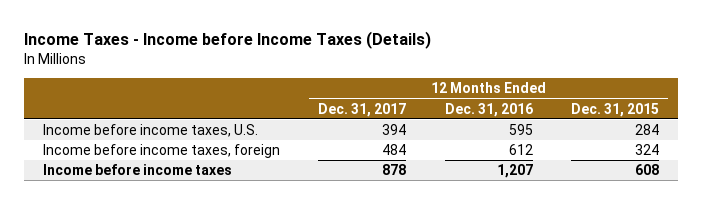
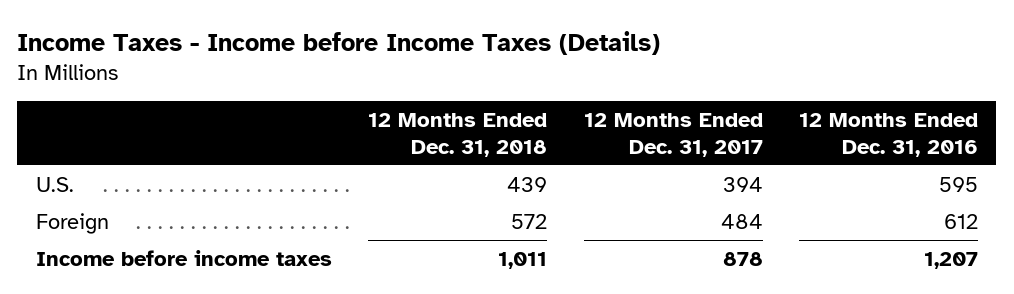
[570,102,659,117] Dec. 31, 2015 -> none
none -> [368,112,548,157] 12 Months Ended Dec. 31, 2018
[42,124,258,138] Income before income taxes, U.S. -> [35,176,74,192] U.S.
[42,144,280,159] Income before income taxes, foreign -> [35,212,109,234] Foreign

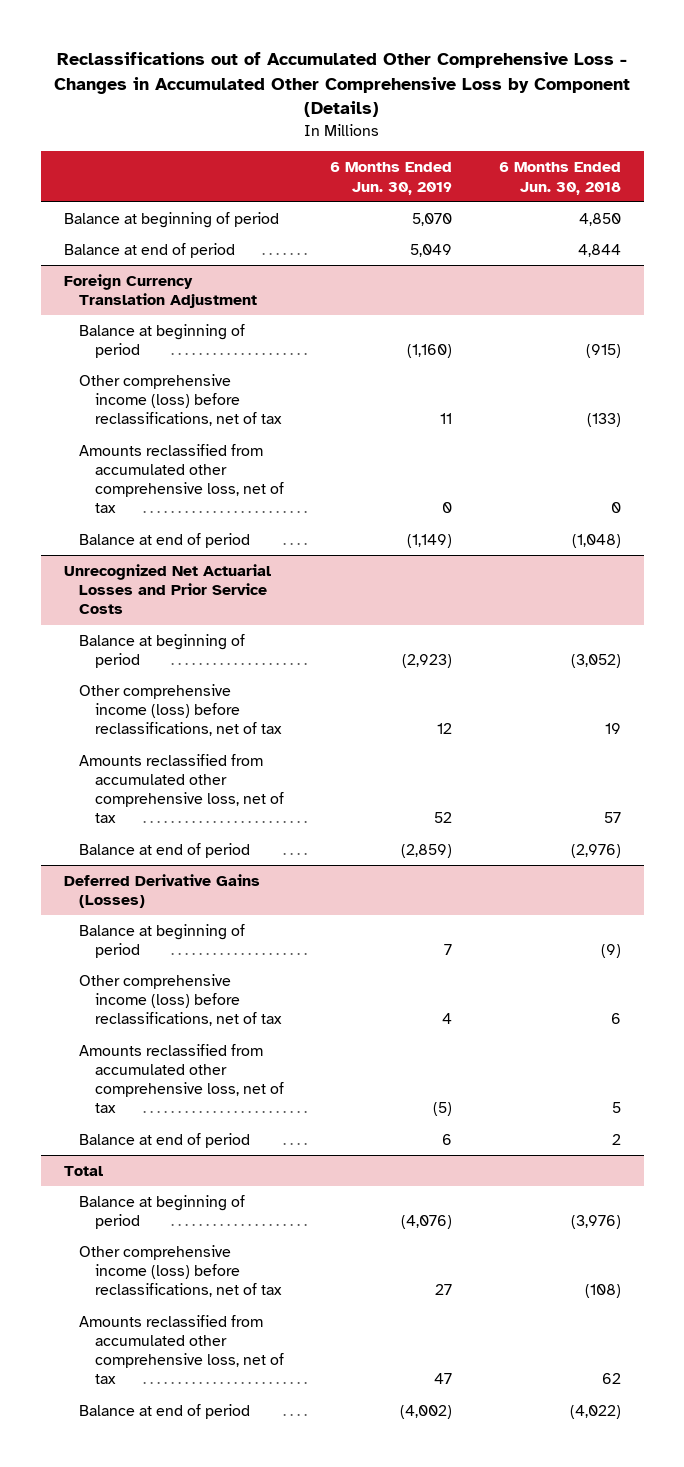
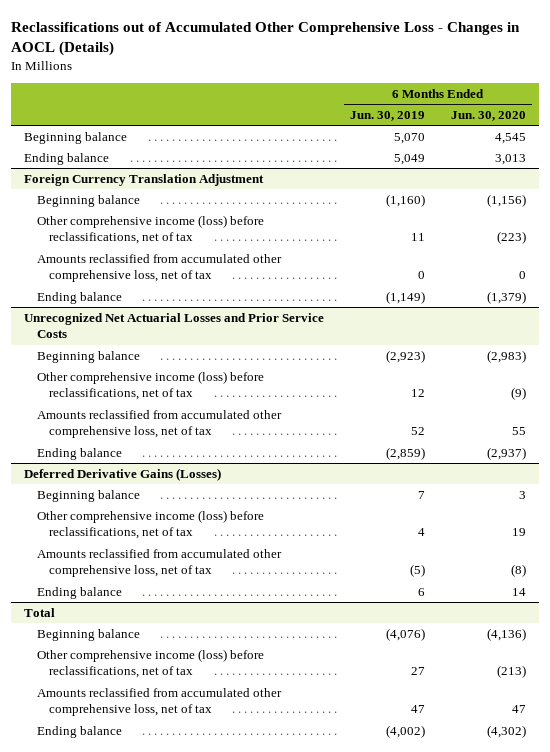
[54,52,631,118] Reclassifications out of Accumulated Other Comprehensive Loss - Changes in Accumulated Other Comprehensive Loss by Component (Details) -> [11,21,521,56] Reclassifications out of Accumulated Other Comprehensive Loss - Changes in AOCL (Details)
[498,162,621,195] 6 Months Ended Jun. 30, 2018 -> none
none -> [450,110,526,121] Jun. 30, 2020
[63,212,279,229] Balance at beginning of period -> [24,131,128,144] Beginning balance
[63,243,235,259] Balance at end of period -> [24,152,110,165] Ending balance
[79,324,246,359] Balance at beginning of period -> [36,194,140,207] Beginning balance
[79,533,251,549] Balance at end of period -> [36,291,122,304] Ending balance
[79,634,246,669] Balance at beginning of period -> [36,350,140,363] Beginning balance
[79,843,251,859] Balance at end of period -> [36,447,122,460] Ending balance
[79,924,246,959] Balance at beginning of period -> [36,489,140,502] Beginning balance
[79,1133,251,1149] Balance at end of period -> [36,586,122,599] Ending balance
[79,1195,246,1230] Balance at beginning of period -> [36,628,140,641] Beginning balance
[79,1404,251,1420] Balance at end of period -> [36,725,122,738] Ending balance

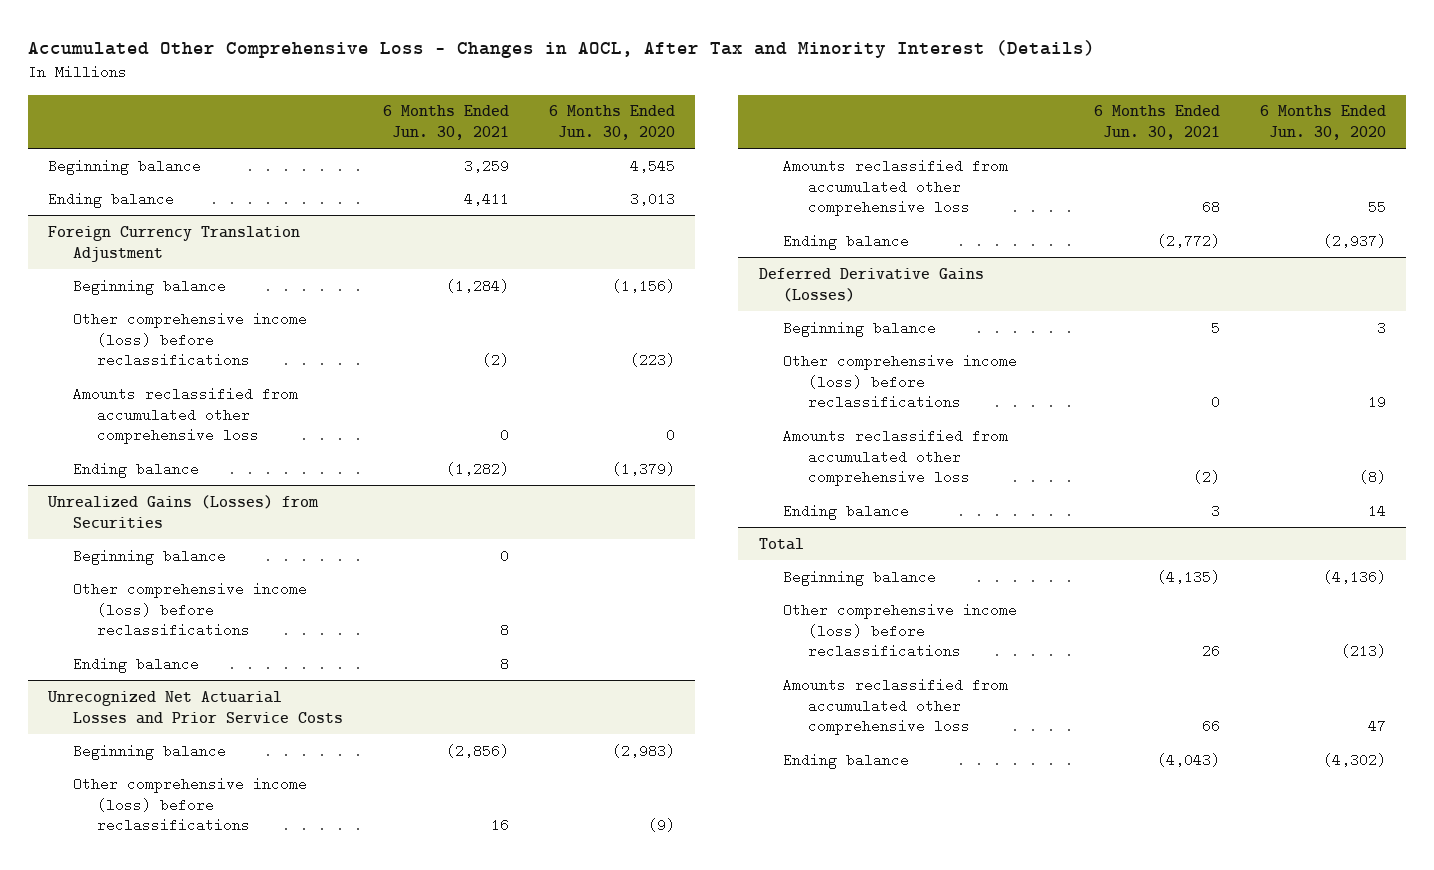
[11,21,521,56] Reclassifications out of Accumulated Other Comprehensive Loss - Changes in AOCL (Details) -> [27,40,1095,59] Accumulated Other Comprehensive Loss - Changes in AOCL, After Tax and Minority Interest (Details)
[350,110,426,121] Jun. 30, 2019 -> none
none -> [382,105,509,141] 6 Months Ended Jun. 30, 2021
[36,214,264,245] Other comprehensive income (loss) before reclassifications, net of tax -> [72,311,307,368] Other comprehensive income (loss) before reclassifications
[36,253,282,283] Amounts reclassified from accumulated other comprehensive loss, net of tax -> [72,386,298,445] Amounts reclassified from accumulated other comprehensive loss
none -> [46,494,319,528] Unrealized Gains (Losses) from Securities
none -> [72,548,226,565] Beginning balance
none -> [72,581,307,638] Other comprehensive income (loss) before reclassifications
none -> [72,656,199,673] Ending balance
[36,370,264,401] Other comprehensive income (loss) before reclassifications, net of tax -> [72,776,307,833] Other comprehensive income (loss) before reclassifications
[36,409,282,439] Amounts reclassified from accumulated other comprehensive loss, net of tax -> [783,158,1009,217] Amounts reclassified from accumulated other comprehensive loss
[36,509,264,540] Other comprehensive income (loss) before reclassifications, net of tax -> [783,353,1018,410] Other comprehensive income (loss) before reclassifications
[36,548,282,578] Amounts reclassified from accumulated other comprehensive loss, net of tax -> [783,428,1009,487] Amounts reclassified from accumulated other comprehensive loss
[36,648,264,679] Other comprehensive income (loss) before reclassifications, net of tax -> [783,602,1018,659] Other comprehensive income (loss) before reclassifications
[36,687,282,717] Amounts reclassified from accumulated other comprehensive loss, net of tax -> [783,677,1009,736] Amounts reclassified from accumulated other comprehensive loss

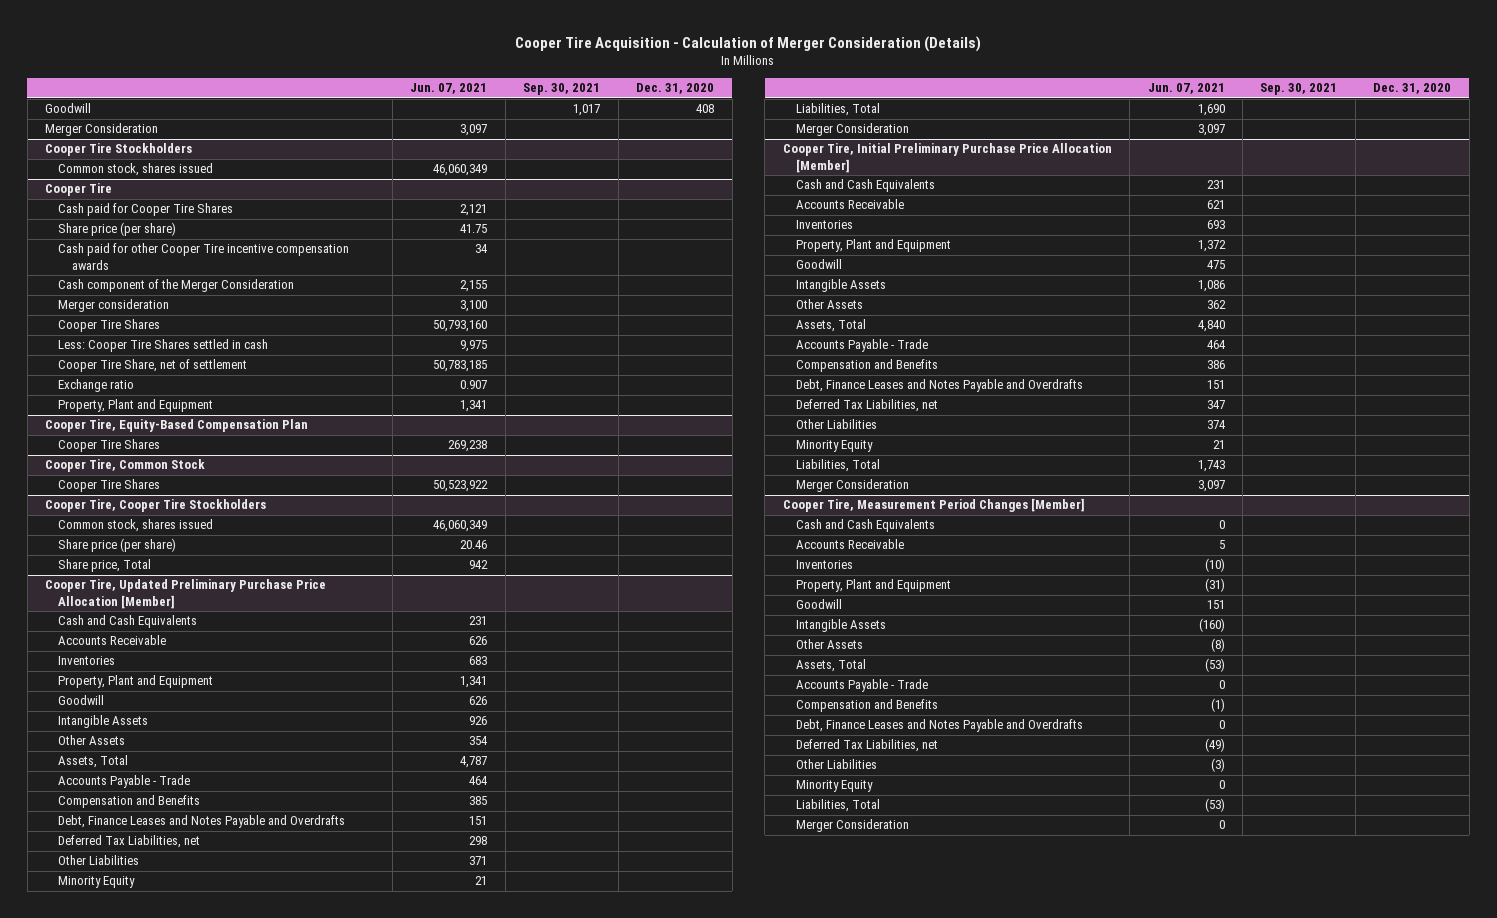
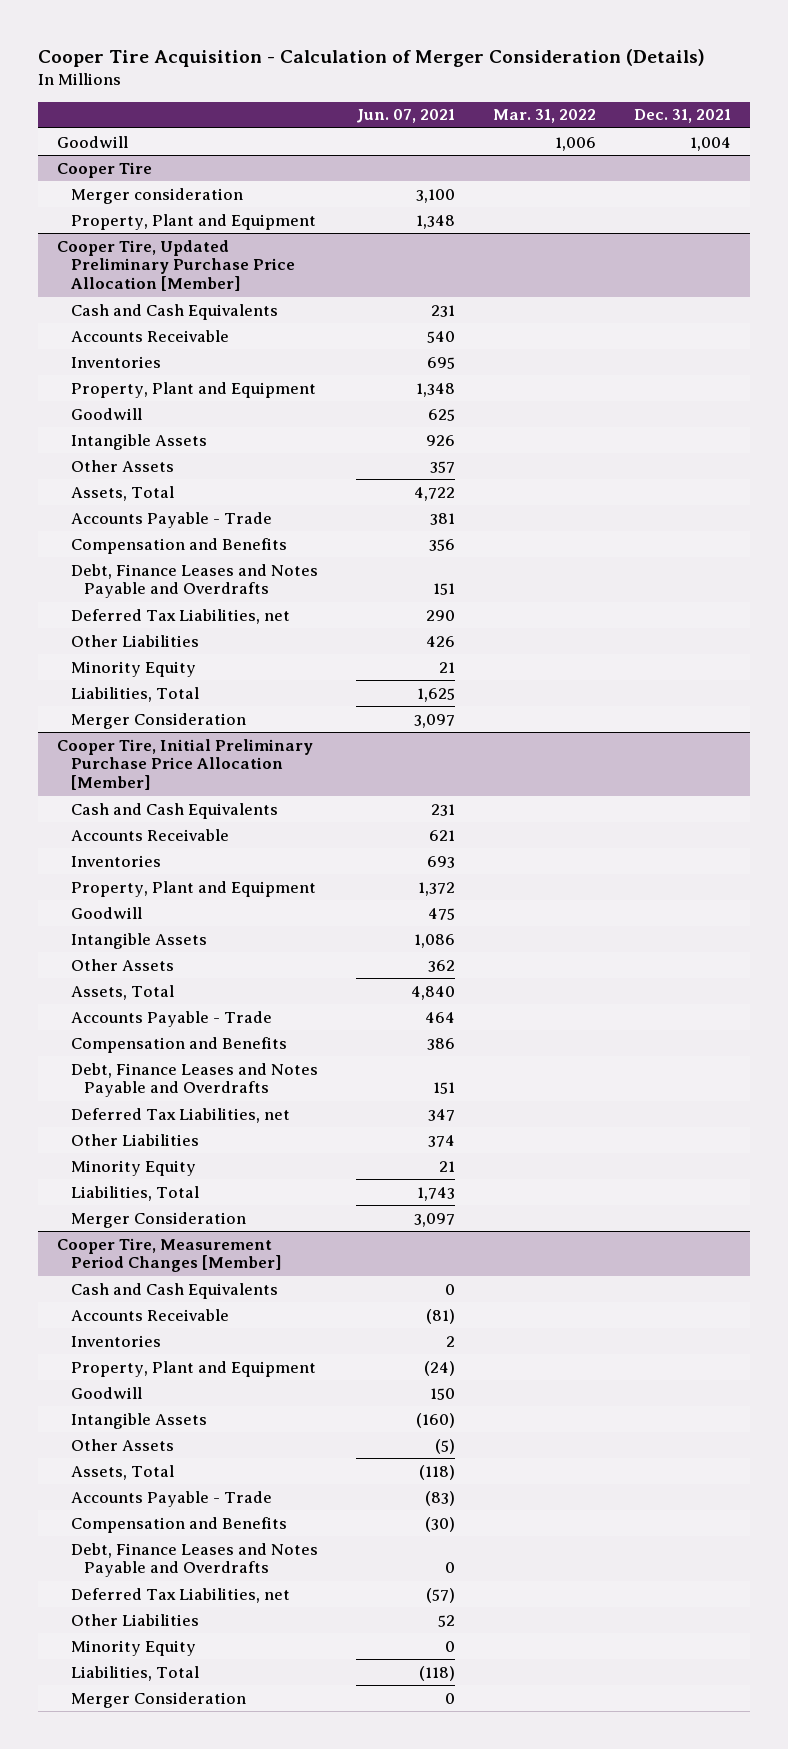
[523,83,601,96] Sep. 30, 2021 -> none
[636,83,715,95] Dec. 31, 2020 -> none
none -> [492,109,596,124] Mar. 31, 2022
none -> [634,109,732,124] Dec. 31, 2021
[45,123,159,137] Merger Consideration -> none
[45,143,193,157] Cooper Tire Stockholders -> none
[58,163,214,177] Common stock, shares issued -> none
[58,203,234,217] Cash paid for Cooper Tire Shares -> none
[58,222,177,237] Share price (per share) -> none
[58,243,350,270] Cash paid for other Cooper Tire incentive compensation awards -> none
[58,279,295,293] Cash component of the Merger Consideration -> none
[58,319,161,333] Cooper Tire Shares -> none
[58,339,269,353] Less: Cooper Tire Shares settled in cash -> none
[58,359,248,373] Cooper Tire Share, net of settlement -> none
[58,379,135,393] Exchange ratio -> none
[45,419,309,433] Cooper Tire, Equity-Based Compensation Plan -> none
[58,439,161,453] Cooper Tire Shares -> none
[45,459,206,473] Cooper Tire, Common Stock -> none
[58,479,161,493] Cooper Tire Shares -> none
[45,499,267,513] Cooper Tire, Cooper Tire Stockholders -> none
[58,519,214,533] Common stock, shares issued -> none
[58,538,177,553] Share price (per share) -> none
[58,559,152,573] Share price, Total -> none
[460,400,488,413] 1,341 -> [415,214,455,229] 1,348
[469,636,488,646] 626 -> [426,330,455,343] 540
[469,656,488,666] 683 -> [426,356,455,369] 695
[460,676,488,689] 1,341 -> [415,382,455,397] 1,348
[469,696,488,706] 626 -> [427,408,455,421] 625
[469,736,489,746] 354 -> [429,460,455,473] 357
[460,756,488,769] 4,787 -> [413,486,455,501] 4,722
[469,776,489,786] 464 -> [429,512,455,525] 381
[469,796,488,806] 385 -> [428,538,455,551] 356
[469,836,488,846] 298 -> [425,609,455,621] 290
[469,856,488,866] 371 -> [425,635,455,647] 426
[1197,104,1225,117] 1,690 -> [416,687,455,702] 1,625
[1218,540,1225,550] 5 -> [425,1308,455,1324] (81)
[1204,558,1225,573] (10) -> [445,1335,455,1347] 2
[1204,578,1225,593] (31) -> [423,1360,455,1376] (24)
[1206,600,1225,610] 151 -> [429,1387,455,1400] 150
[1210,638,1225,653] (8) -> [434,1438,455,1454] (5)
[1204,658,1225,673] (53) -> [418,1464,455,1480] (118)
[1218,680,1225,690] 0 -> [424,1490,455,1506] (83)
[1210,698,1225,713] (1) -> [424,1516,455,1532] (30)
[1204,738,1225,753] (49) -> [425,1587,455,1603] (57)
[1210,758,1225,773] (3) -> [437,1614,455,1627] 52
[1204,798,1225,813] (53) -> [418,1665,455,1681] (118)

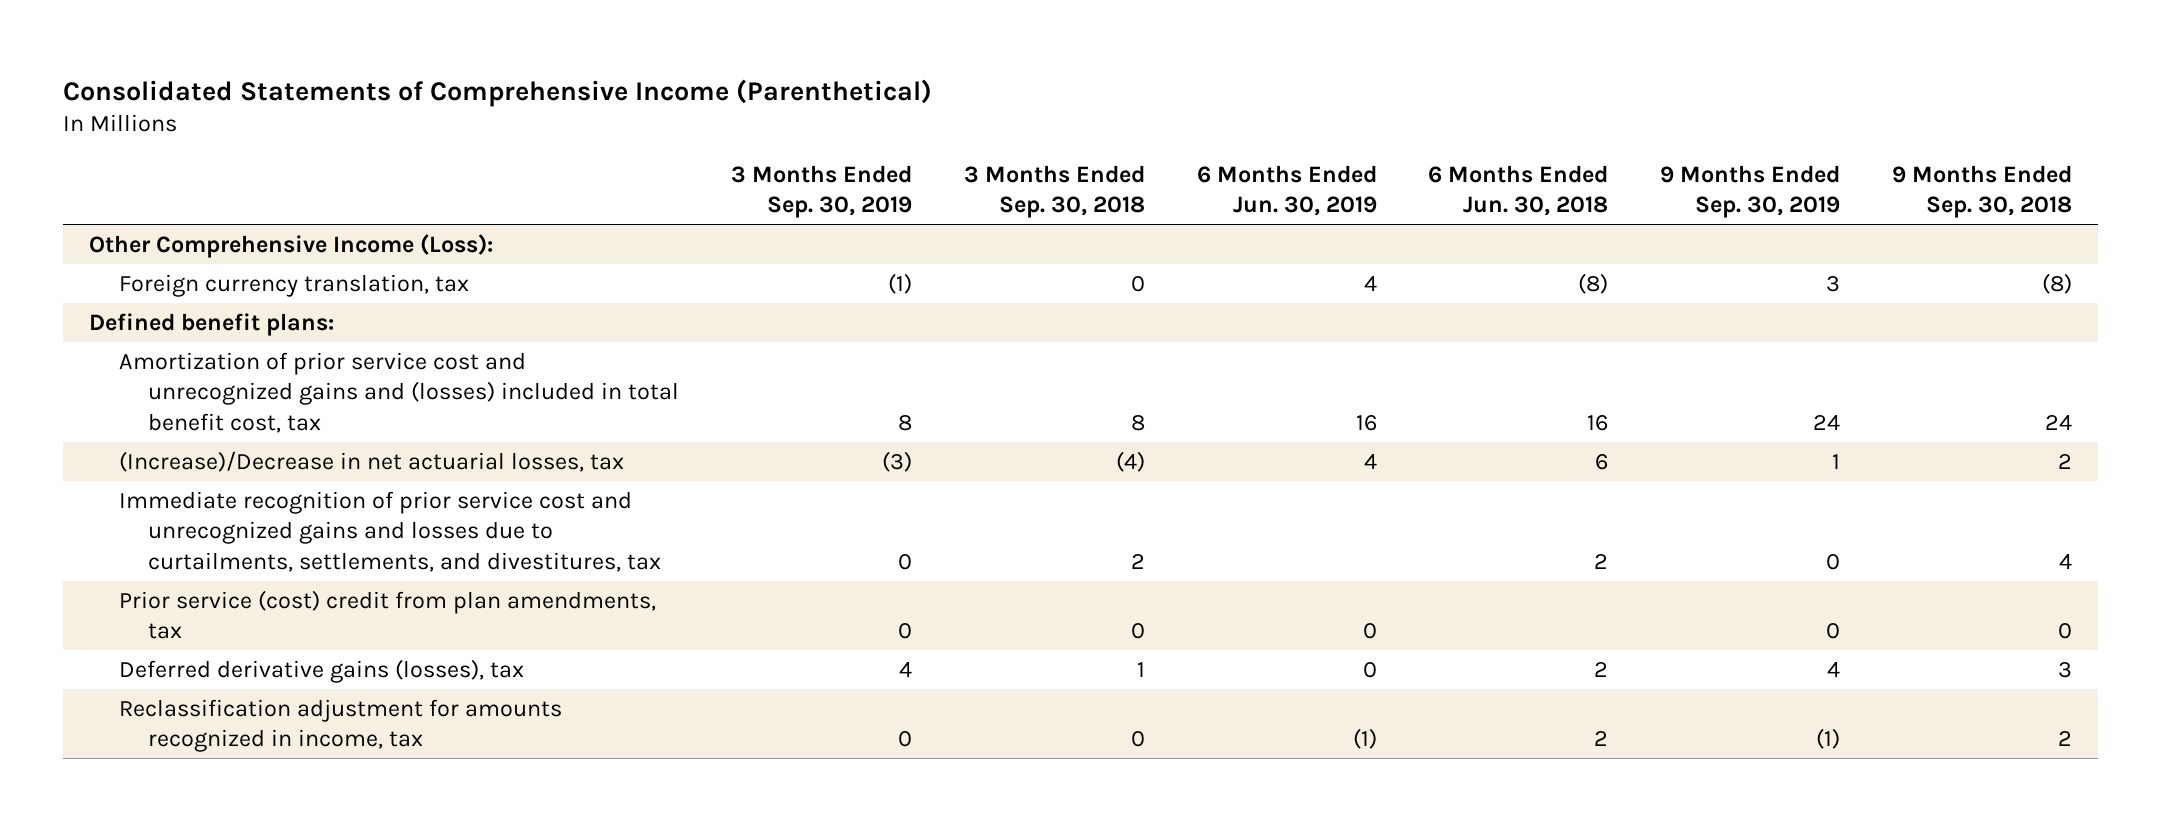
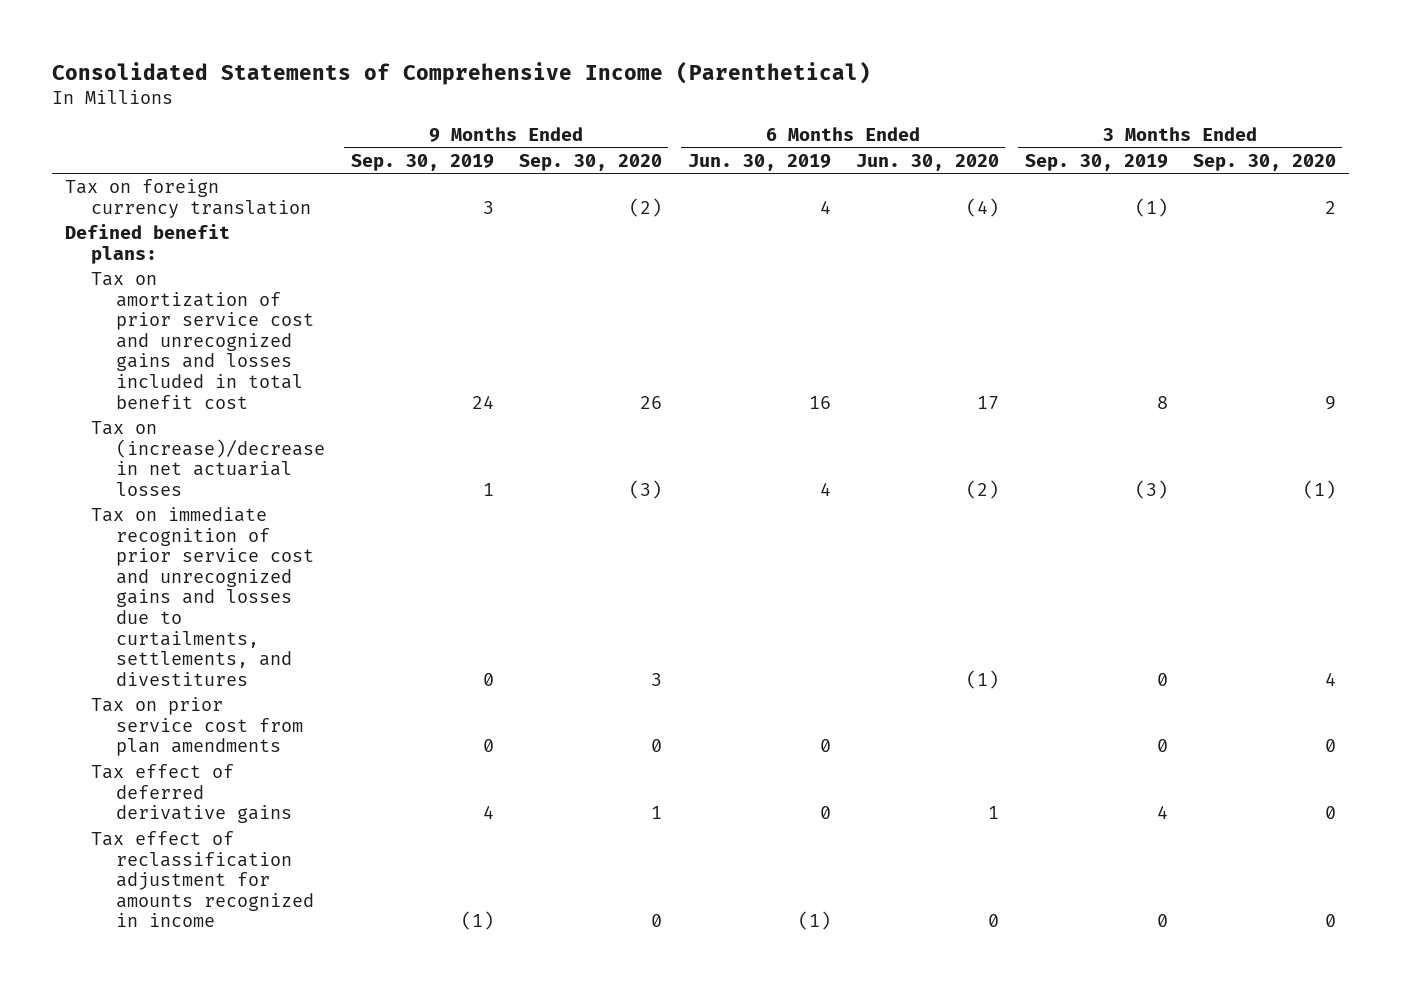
[963,164,1145,219] 3 Months Ended Sep. 30, 2018 -> none
[1428,164,1609,217] 6 Months Ended Jun. 30, 2018 -> none
[1891,164,2072,219] 9 Months Ended Sep. 30, 2018 -> none
none -> [519,153,663,171] Sep. 30, 2020
none -> [856,153,1000,171] Jun. 30, 2020
none -> [1192,153,1336,171] Sep. 30, 2020
[88,233,493,258] Other Comprehensive Income (Loss): -> none
[118,273,469,297] Foreign currency translation, tax -> [65,179,311,218] Tax on foreign currency translation
[118,351,680,433] Amortization of prior service cost and unrecognized gains and (losses) included in total benefit cost, tax -> [90,272,315,409] Tax on amortization of prior service cost and unrecognized gains and losses included in total benefit cost
[118,450,624,472] (Increase)/Decrease in net actuarial losses, tax -> [90,421,326,496] Tax on (increase)/decrease in net actuarial losses
[118,490,662,572] Immediate recognition of prior service cost and unrecognized gains and losses due to curtailments, settlements, and divestitures, tax -> [90,507,315,686] Tax on immediate recognition of prior service cost and unrecognized gains and losses due to curtailments, settlements, and divestitures
[118,589,656,640] Prior service (cost) credit from plan amendments, tax -> [90,697,304,757] Tax on prior service cost from plan amendments
[118,658,524,683] Deferred derivative gains (losses), tax -> [90,764,293,824] Tax effect of deferred derivative gains
[118,698,562,753] Reclassification adjustment for amounts recognized in income, tax -> [90,831,315,928] Tax effect of reclassification adjustment for amounts recognized in income

